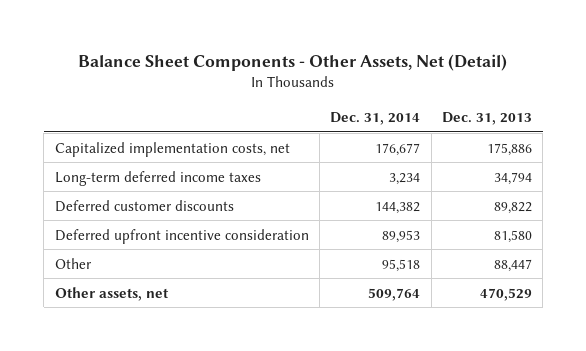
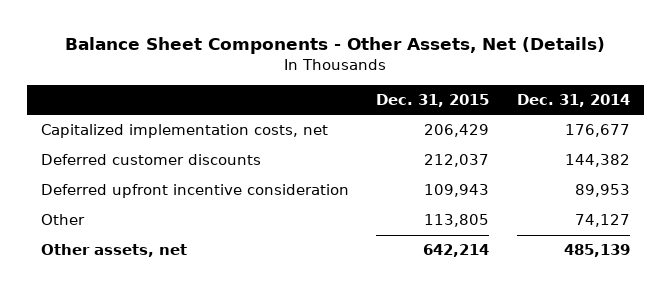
[78,54,508,72] Balance Sheet Components - Other Assets, Net (Detail) -> [65,36,606,54] Balance Sheet Components - Other Assets, Net (Details)
[441,112,532,126] Dec. 31, 2013 -> none
none -> [376,93,490,107] Dec. 31, 2015
[54,170,261,186] Long-term deferred income taxes -> none
[382,258,421,272] 95,518 -> [574,214,630,228] 74,127
[368,287,421,301] 509,764 -> [563,244,630,258] 485,139

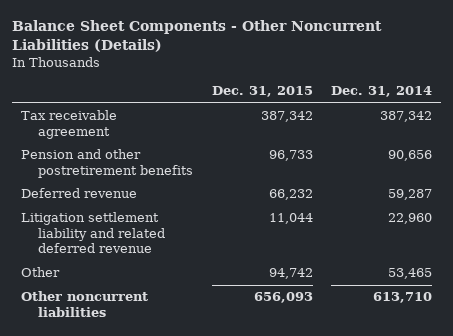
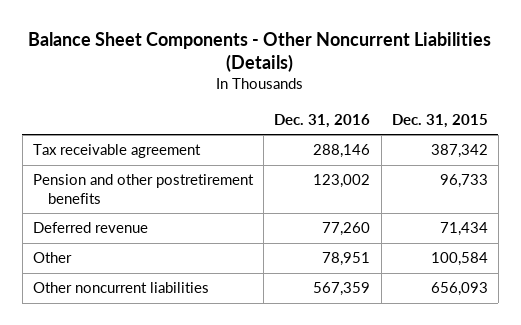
[330,86,432,98] Dec. 31, 2014 -> none
none -> [274,113,371,128] Dec. 31, 2016
[21,212,166,254] Litigation settlement liability and related deferred revenue -> none
[268,189,313,201] 66,232 -> [439,222,488,237] 71,434
[268,268,313,280] 94,742 -> [430,252,488,267] 100,584

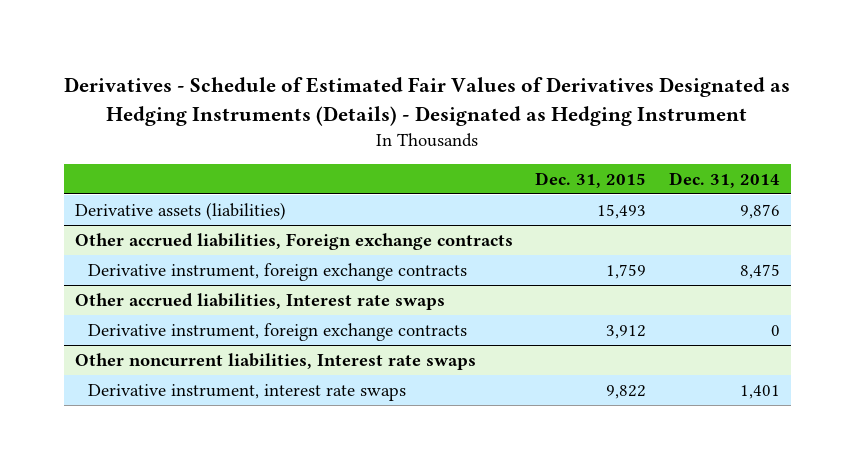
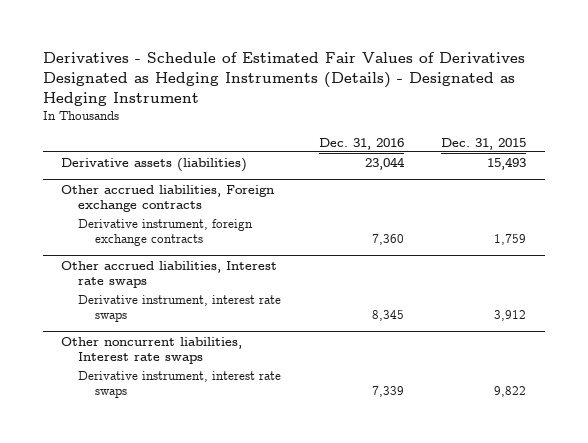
[668,171,780,188] Dec. 31, 2014 -> none
none -> [318,137,404,150] Dec. 31, 2016
[87,322,467,341] Derivative instrument, foreign exchange contracts -> [78,294,282,323] Derivative instrument, interest rate swaps

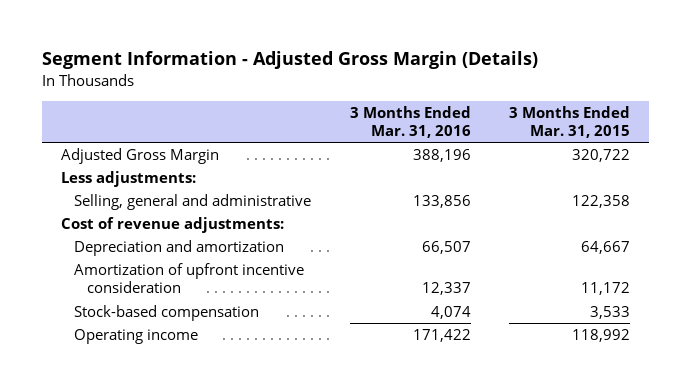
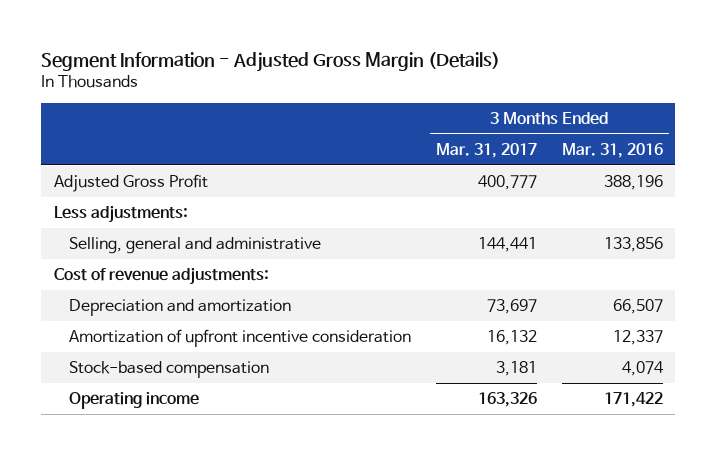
[509,105,631,139] 3 Months Ended Mar. 31, 2015 -> none
none -> [435,143,537,159] Mar. 31, 2017
[61,147,220,164] Adjusted Gross Margin -> [53,174,208,193] Adjusted Gross Profit

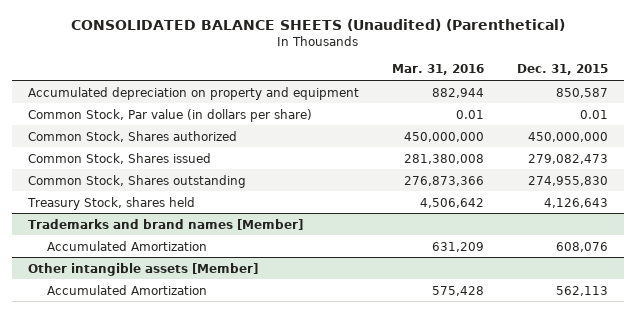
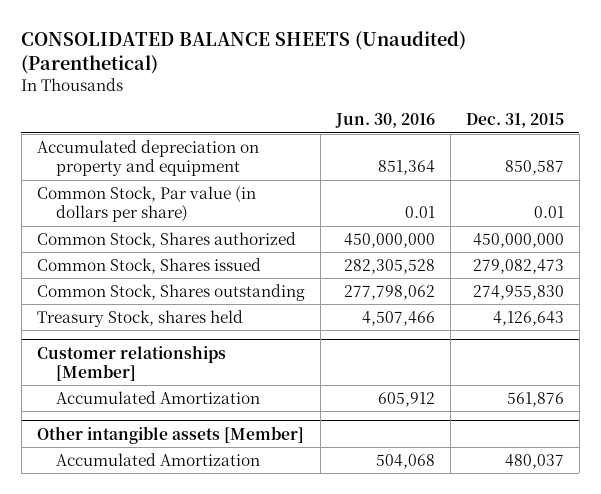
[391,64,484,76] Mar. 31, 2016 -> none
none -> [334,113,435,129] Jun. 30, 2016
[28,218,304,230] Trademarks and brand names [Member] -> none
none -> [36,344,226,381] Customer relationships [Member]
[555,241,608,252] 608,076 -> [506,391,564,407] 561,876
[555,285,608,296] 562,113 -> [504,453,564,469] 480,037

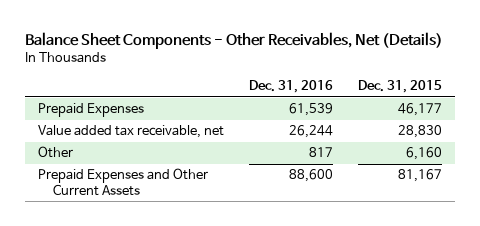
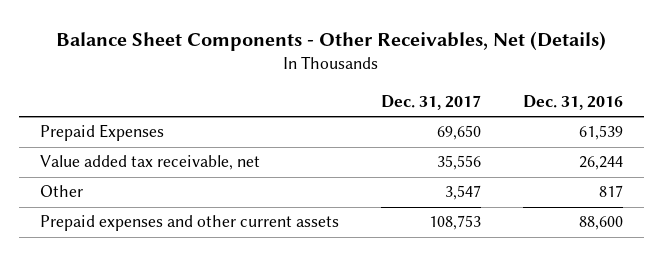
[358,80,443,94] Dec. 31, 2015 -> none
none -> [380,94,481,110] Dec. 31, 2017
[37,168,208,196] Prepaid Expenses and Other Current Assets -> [39,215,339,232] Prepaid expenses and other current assets

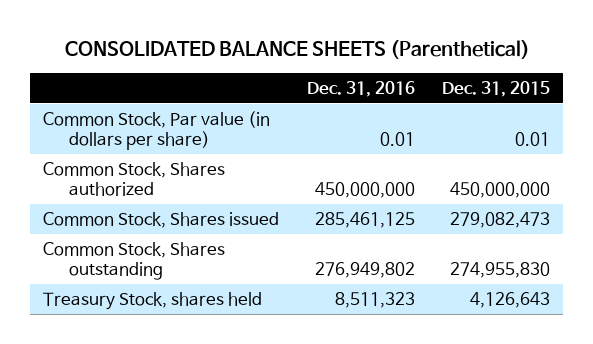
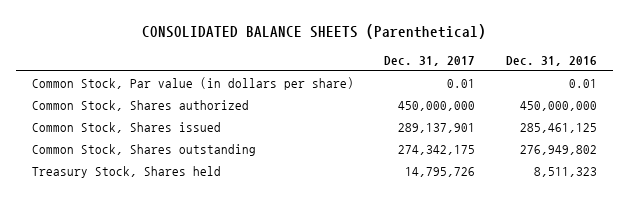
[441,81,550,98] Dec. 31, 2015 -> none
none -> [384,55,476,66] Dec. 31, 2017
[43,291,263,310] Treasury Stock, shares held -> [31,166,221,179] Treasury Stock, Shares held

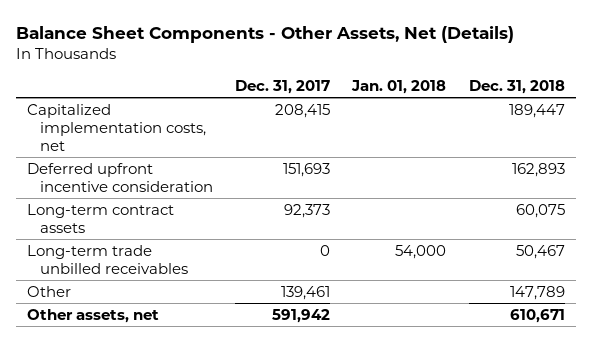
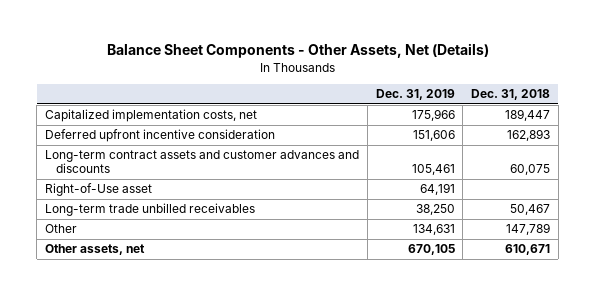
[234,79,330,94] Dec. 31, 2017 -> none
[351,79,447,94] Jan. 01, 2018 -> none
none -> [375,89,455,101] Dec. 31, 2019
[26,203,174,233] Long-term contract assets -> [44,150,359,174] Long-term contract assets and customer advances and discounts
none -> [44,183,152,197] Right-of-Use asset

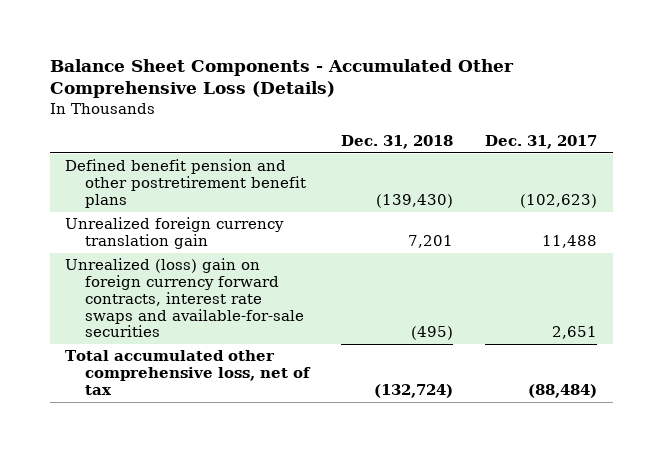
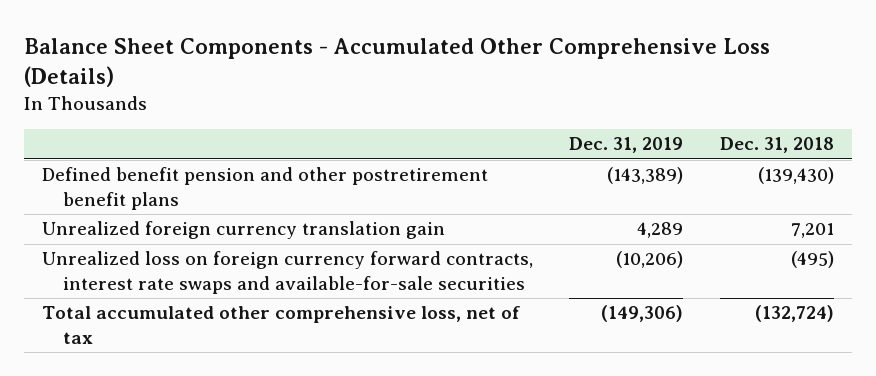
[484,135,597,150] Dec. 31, 2017 -> none
none -> [569,137,684,154] Dec. 31, 2019
[65,258,304,338] Unrealized (loss) gain on foreign currency forward contracts, interest rate swaps and available-for-sale securities -> [42,251,534,294] Unrealized loss on foreign currency forward contracts, interest rate swaps and available-for-sale securities

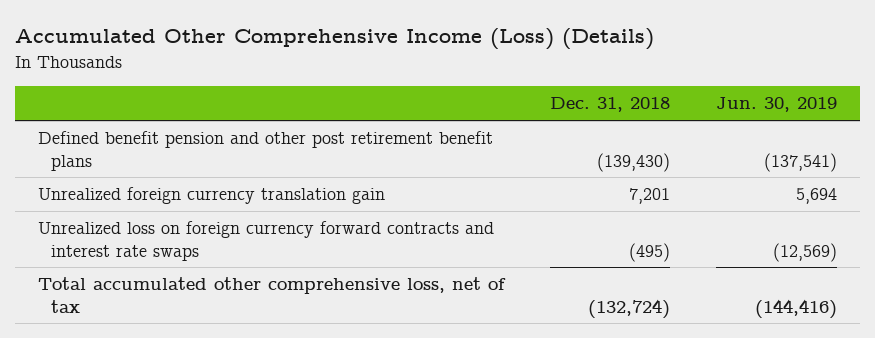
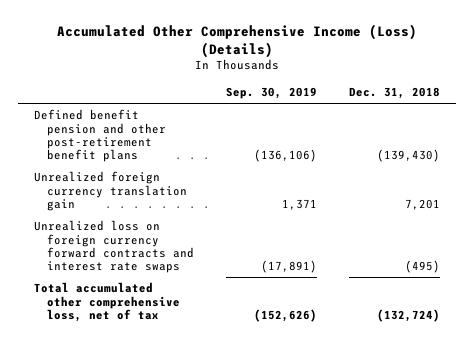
[716,97,838,113] Jun. 30, 2019 -> none
none -> [226,87,318,100] Sep. 30, 2019
[38,131,494,171] Defined benefit pension and other post retirement benefit plans -> [33,109,167,163] Defined benefit pension and other post-retirement benefit plans

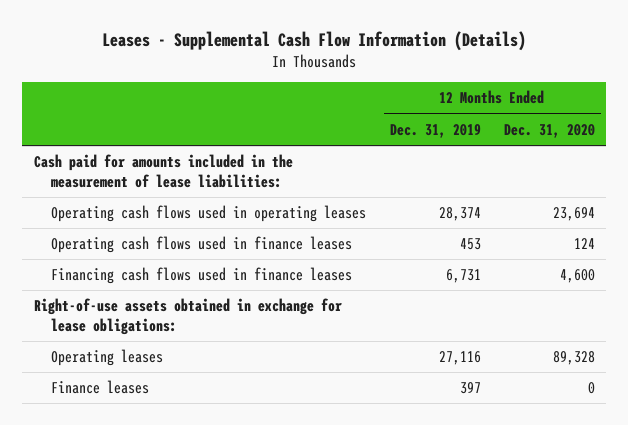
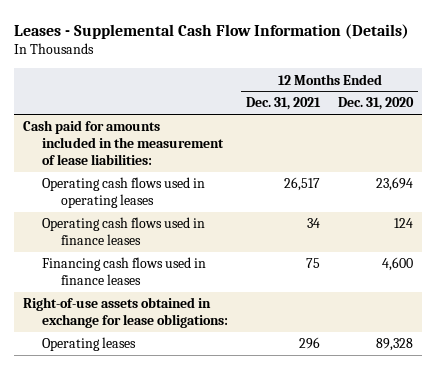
[389,123,481,138] Dec. 31, 2019 -> none
none -> [246,97,322,111] Dec. 31, 2021
[51,380,150,395] Finance leases -> none

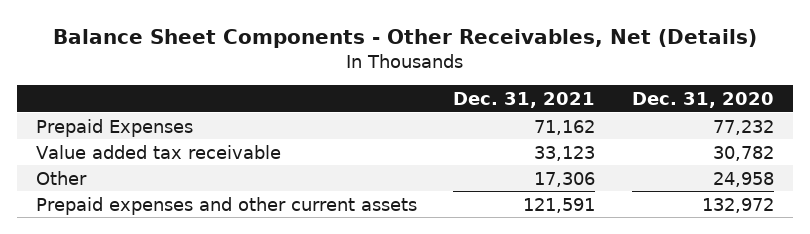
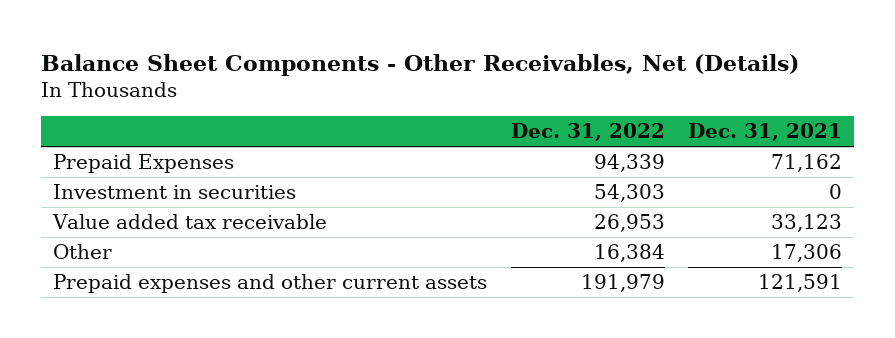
[632,91,775,108] Dec. 31, 2020 -> none
none -> [510,123,665,142] Dec. 31, 2022
none -> [52,183,296,199] Investment in securities

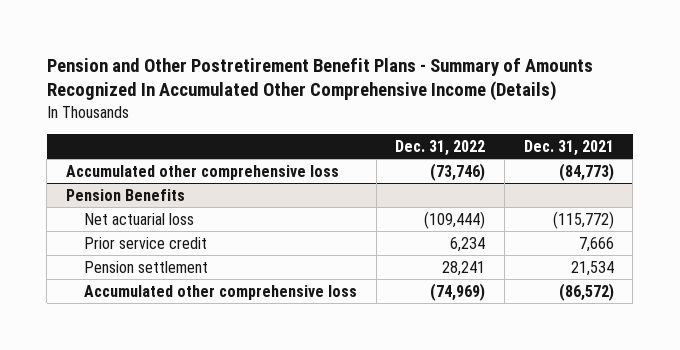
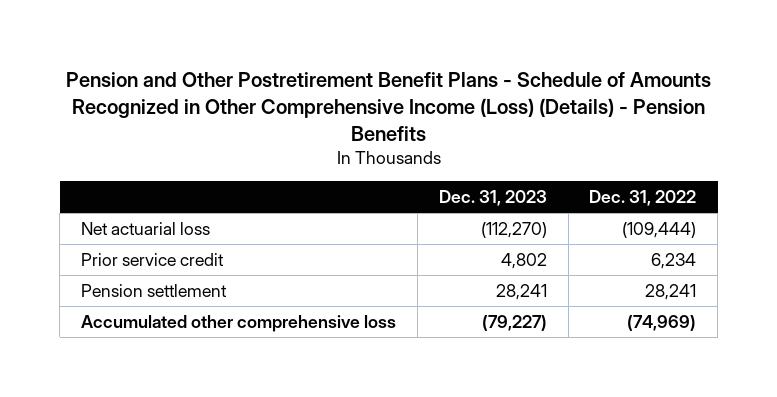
[46,57,593,102] Pension and Other Postretirement Benefit Plans - Summary of Amounts Recognized In Accumulated Other Comprehensive Income (Details) -> [65,71,711,141] Pension and Other Postretirement Benefit Plans - Schedule of Amounts Recognized in Other Comprehensive Income (Loss) (Details) - Pension Benefits
[523,139,614,156] Dec. 31, 2021 -> none
none -> [438,190,547,207] Dec. 31, 2023
[66,164,340,180] Accumulated other comprehensive loss -> none
[66,188,186,201] Pension Benefits -> none

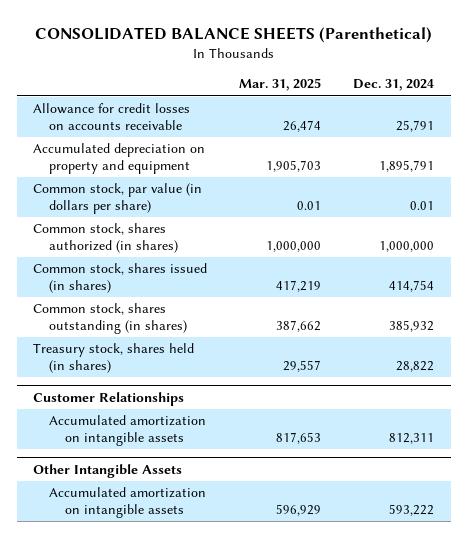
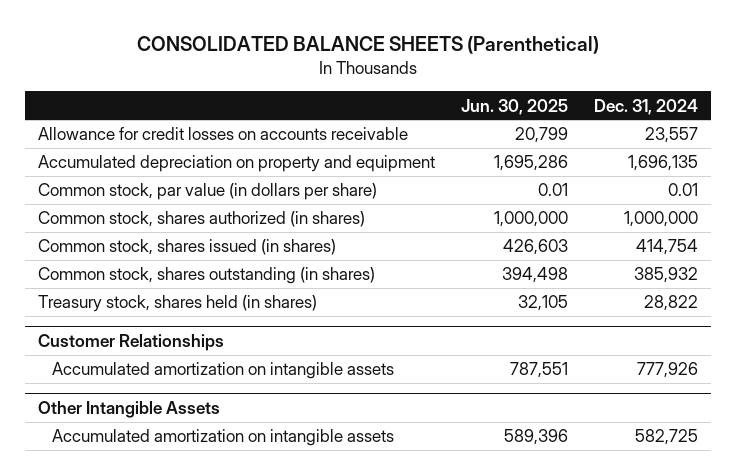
[239,78,322,92] Mar. 31, 2025 -> none
none -> [460,98,568,115] Jun. 30, 2025
[396,119,435,132] 25,791 -> [645,127,699,144] 23,557
[379,159,435,172] 1,895,791 -> [628,155,699,172] 1,696,135
[389,432,435,444] 812,311 -> [637,362,699,379] 777,926
[389,503,435,516] 593,222 -> [635,429,699,446] 582,725

